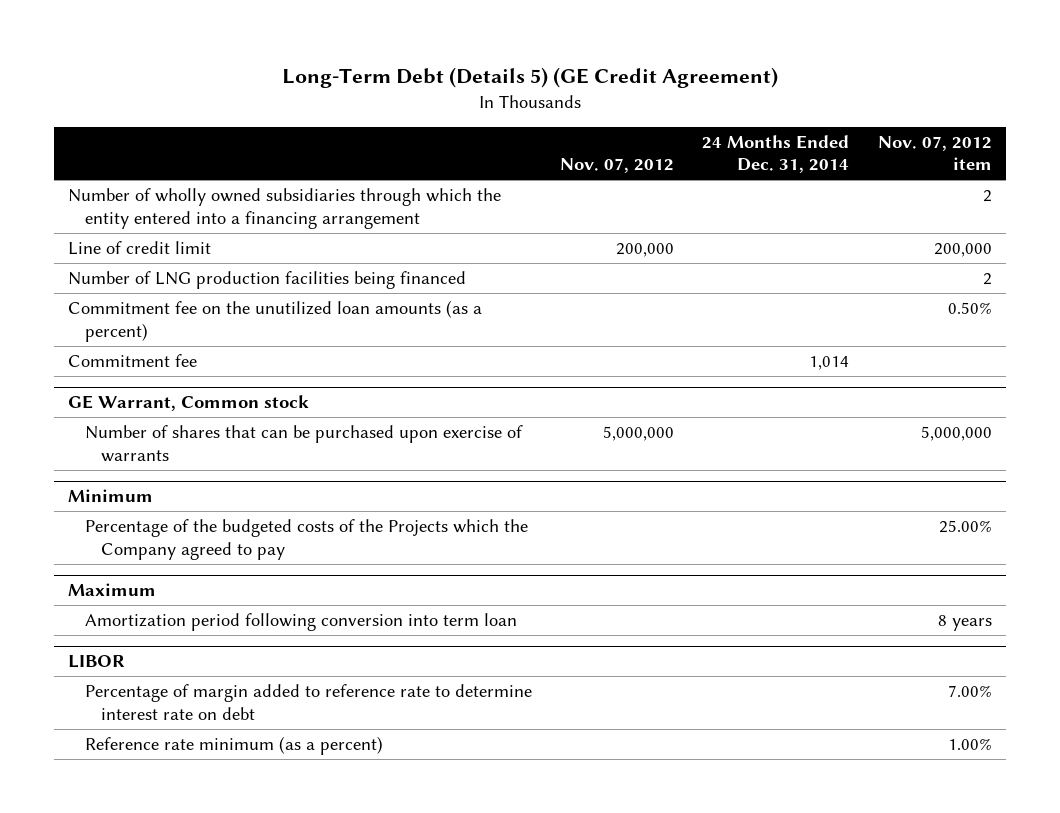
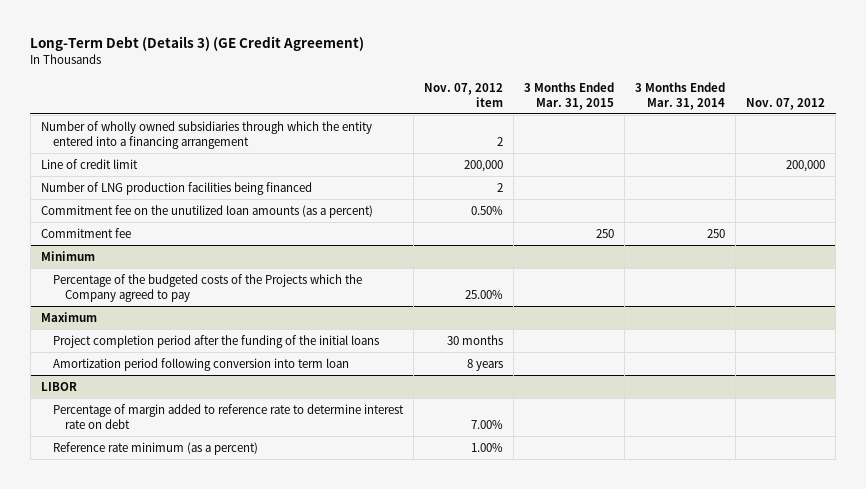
[281,66,778,88] Long-Term Debt (Details 5) (GE Credit Agreement) -> [30,36,365,52] Long-Term Debt (Details 3) (GE Credit Agreement)
[702,134,850,174] 24 Months Ended Dec. 31, 2014 -> none
none -> [523,81,614,110] 3 Months Ended Mar. 31, 2015
none -> [635,81,726,110] 3 Months Ended Mar. 31, 2014
[68,395,310,412] GE Warrant, Common stock -> none
[84,425,523,462] Number of shares that can be purchased upon exercise of warrants -> none
none -> [52,334,379,348] Project completion period after the funding of the initial loans

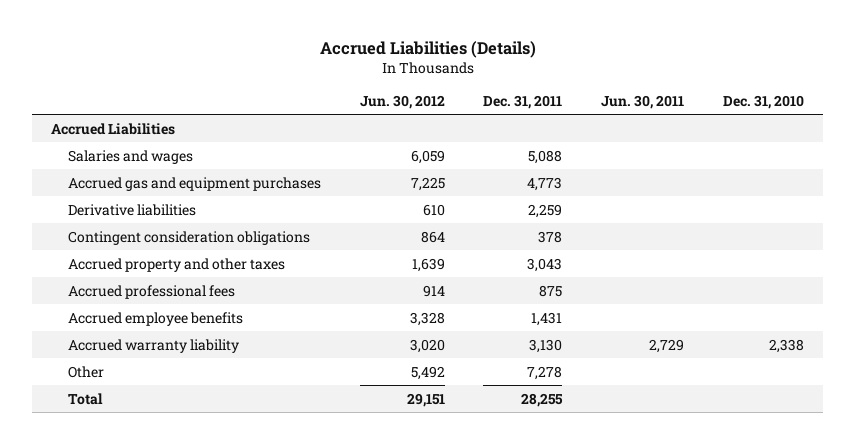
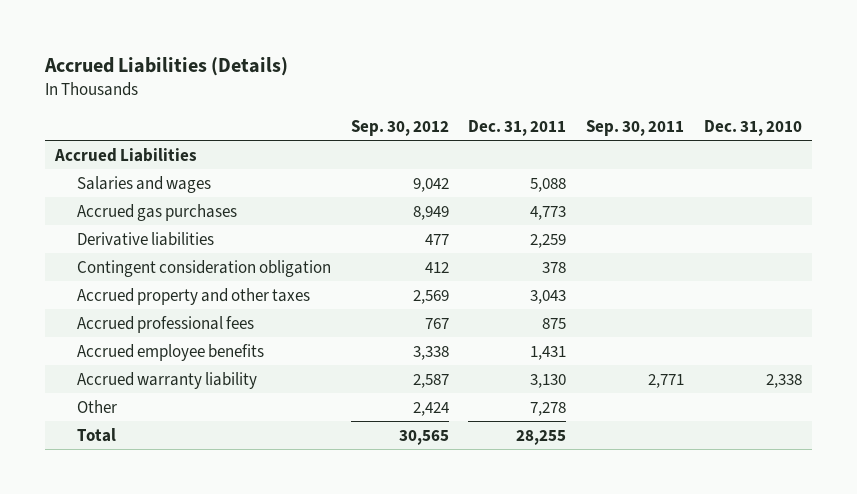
[359,94,445,109] Jun. 30, 2012 -> none
[601,94,685,109] Jun. 30, 2011 -> none
none -> [350,120,449,137] Sep. 30, 2012
none -> [586,120,685,137] Sep. 30, 2011
[68,176,322,191] Accrued gas and equipment purchases -> [76,203,237,221] Accrued gas purchases
[68,230,311,245] Contingent consideration obligations -> [76,259,331,277] Contingent consideration obligation

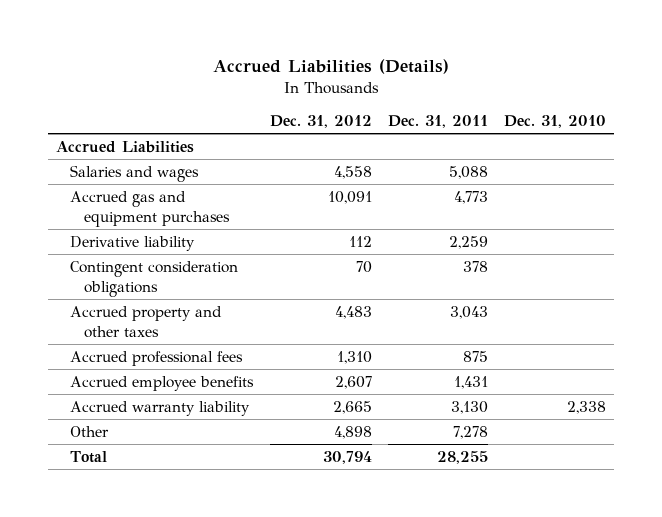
[350,120,449,137] Sep. 30, 2012 -> none
[586,120,685,137] Sep. 30, 2011 -> none
none -> [269,114,372,128] Dec. 31, 2012
[76,203,237,221] Accrued gas purchases -> [70,190,231,227] Accrued gas and equipment purchases
[76,231,214,246] Derivative liabilities -> [70,235,196,251] Derivative liability
[76,259,331,277] Contingent consideration obligation -> [70,260,239,297] Contingent consideration obligations

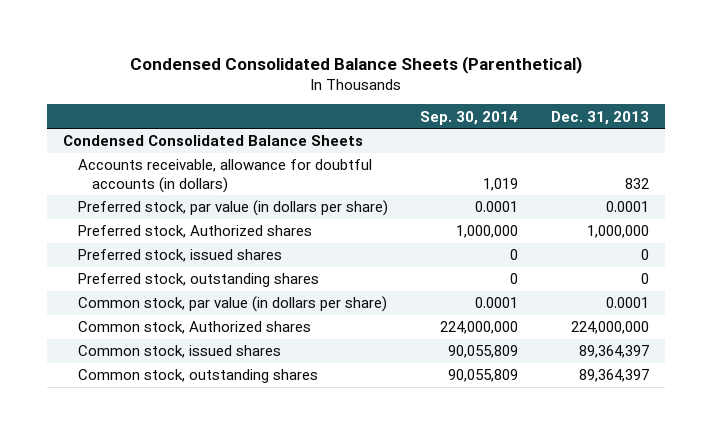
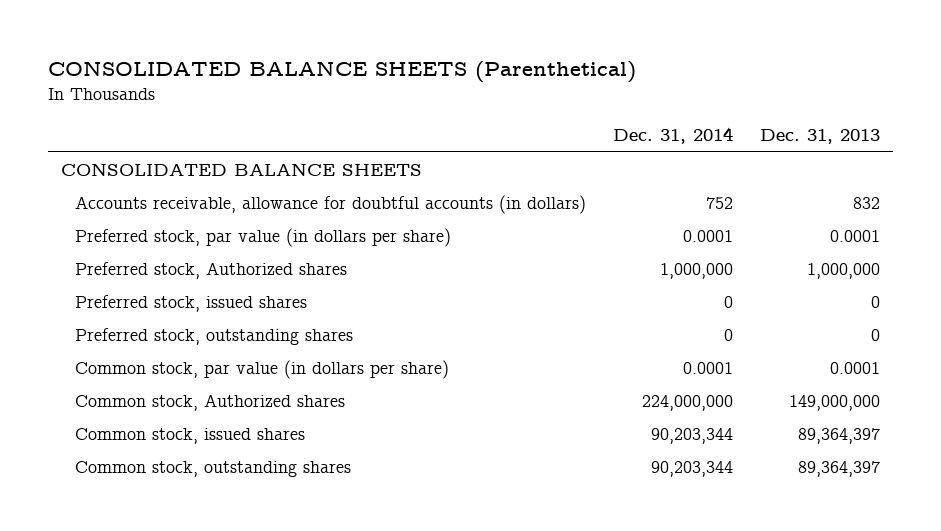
[130,55,583,74] Condensed Consolidated Balance Sheets (Parenthetical) -> [47,60,636,83] CONSOLIDATED BALANCE SHEETS (Parenthetical)
[420,110,519,125] Sep. 30, 2014 -> none
none -> [613,127,734,145] Dec. 31, 2014
[63,135,364,147] Condensed Consolidated Balance Sheets -> [61,162,423,176] CONSOLIDATED BALANCE SHEETS
[570,321,649,335] 224,000,000 -> [788,394,880,411] 149,000,000

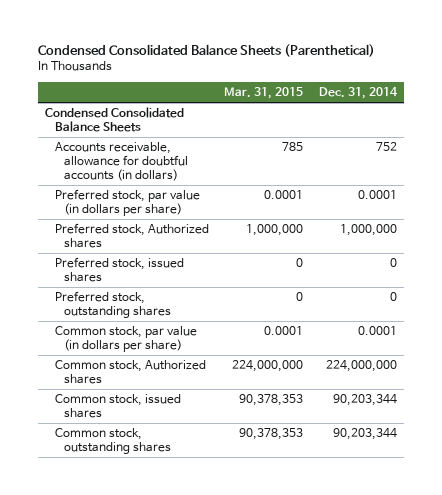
[47,60,636,83] CONSOLIDATED BALANCE SHEETS (Parenthetical) -> [37,44,375,58] Condensed Consolidated Balance Sheets (Parenthetical)
[759,129,880,145] Dec. 31, 2013 -> none
none -> [224,86,304,99] Mar. 31, 2015
[61,162,423,176] CONSOLIDATED BALANCE SHEETS -> [45,107,185,132] Condensed Consolidated Balance Sheets

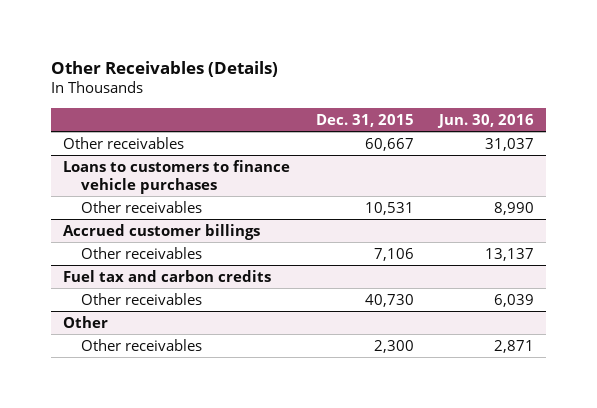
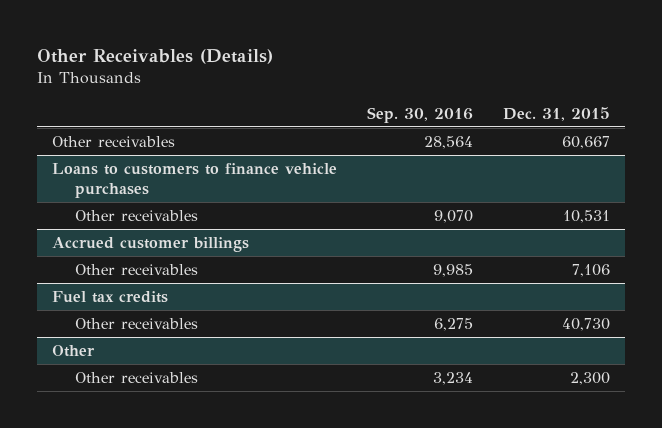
[436,113,534,128] Jun. 30, 2016 -> none
none -> [366,106,473,123] Sep. 30, 2016
[63,269,272,282] Fuel tax and carbon credits -> [51,291,168,304] Fuel tax credits

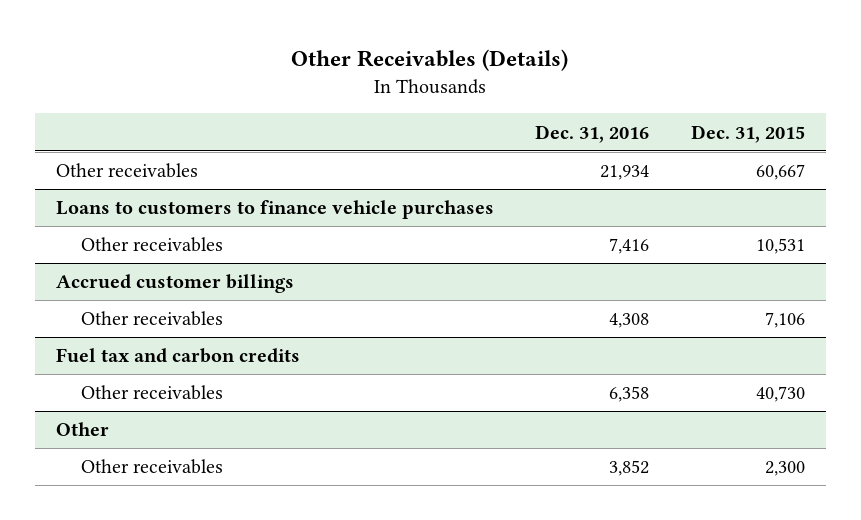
[366,106,473,123] Sep. 30, 2016 -> none
none -> [535,124,650,143] Dec. 31, 2016
[51,291,168,304] Fuel tax credits -> [55,348,300,364] Fuel tax and carbon credits

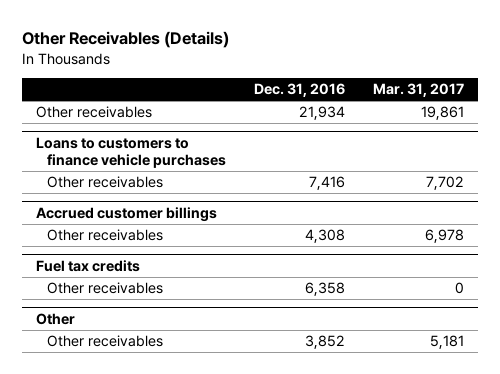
[690,124,805,143] Dec. 31, 2015 -> none
none -> [373,83,465,98] Mar. 31, 2017
[55,348,300,364] Fuel tax and carbon credits -> [35,259,140,272] Fuel tax credits

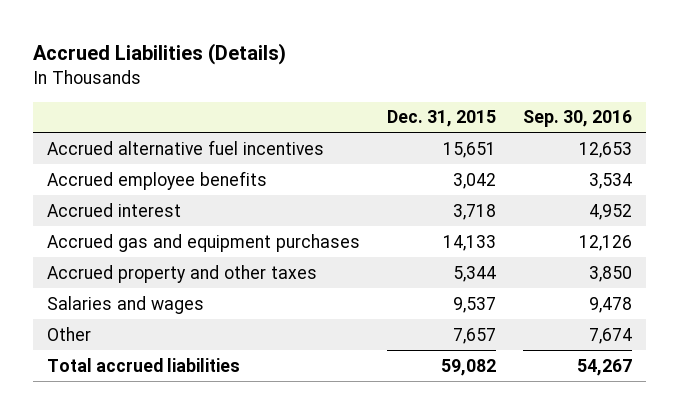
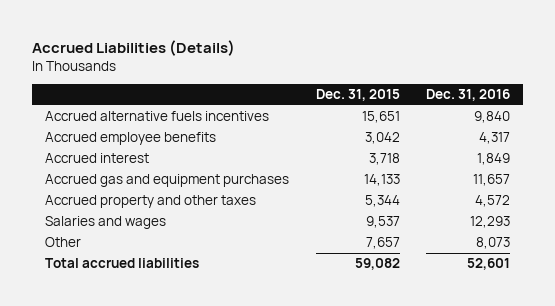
[523,110,633,128] Sep. 30, 2016 -> none
none -> [426,89,511,102] Dec. 31, 2016
[46,139,324,155] Accrued alternative fuel incentives -> [45,111,270,122] Accrued alternative fuels incentives

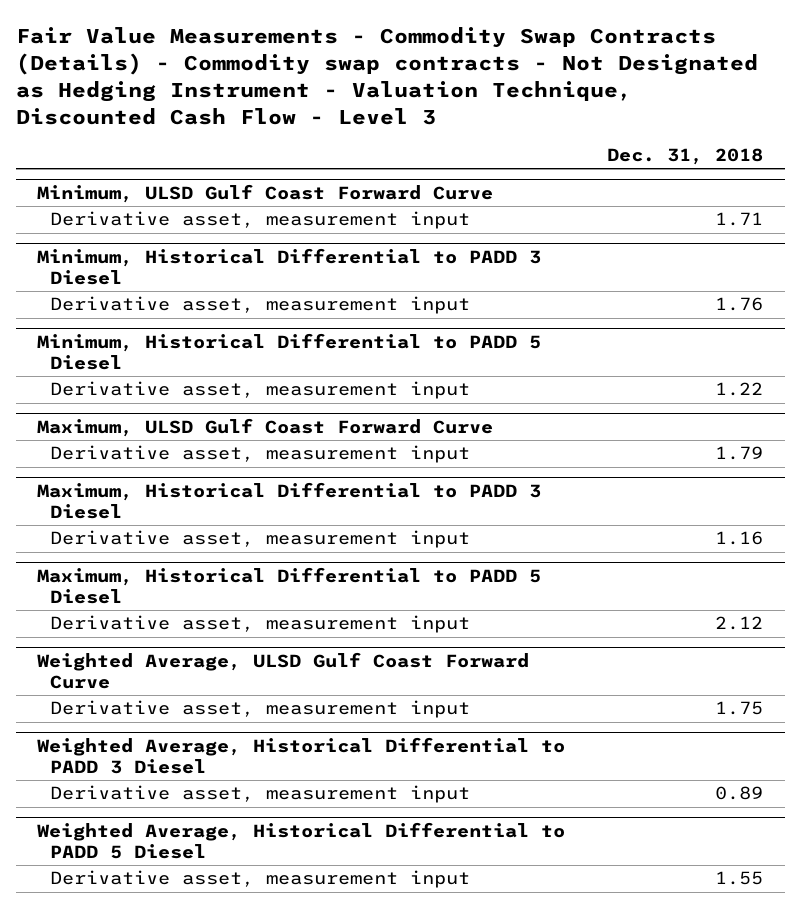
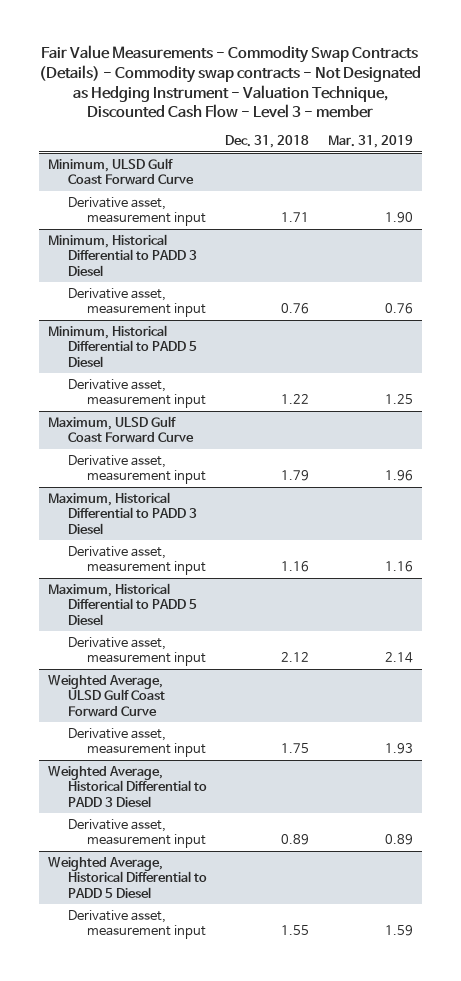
[15,26,758,126] Fair Value Measurements - Commodity Swap Contracts (Details) - Commodity swap contracts - Not Designated as Hedging Instrument - Valuation Technique, Discounted Cash Flow - Level 3 -> [39,45,422,119] Fair Value Measurements - Commodity Swap Contracts (Details) - Commodity swap contracts - Not Designated as Hedging Instrument - Valuation Technique, Discounted Cash Flow - Level 3 - member
none -> [327,135,413,149] Mar. 31, 2019
[715,297,764,312] 1.76 -> [281,303,310,315] 0.76

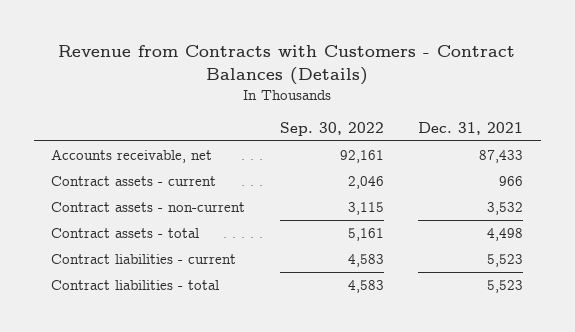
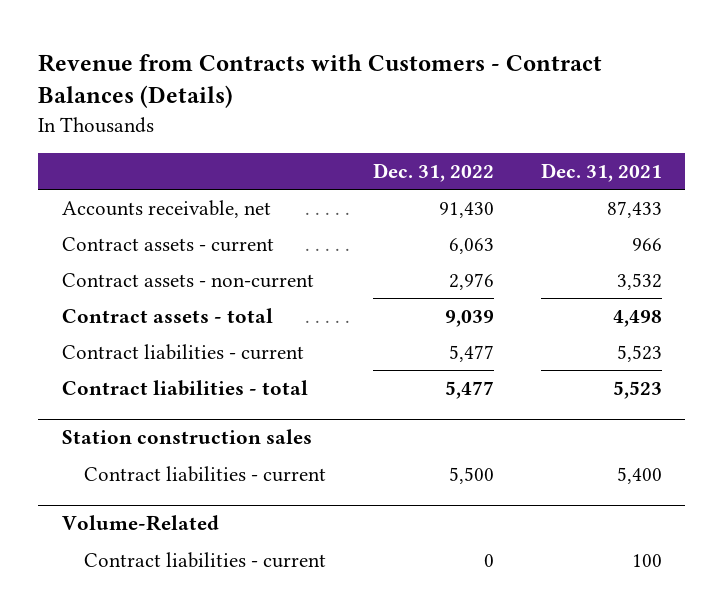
[279,122,384,137] Sep. 30, 2022 -> none
none -> [373,162,495,182] Dec. 31, 2022
none -> [61,429,312,445] Station construction sales
none -> [84,466,327,483] Contract liabilities - current
none -> [61,515,219,532] Volume-Related
none -> [84,552,327,569] Contract liabilities - current

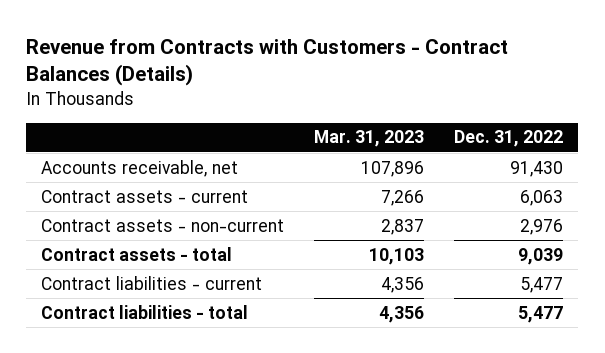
[540,162,662,182] Dec. 31, 2021 -> none
none -> [314,130,425,148] Mar. 31, 2023
[61,429,312,445] Station construction sales -> none
[84,466,327,483] Contract liabilities - current -> none
[61,515,219,532] Volume-Related -> none
[84,552,327,569] Contract liabilities - current -> none

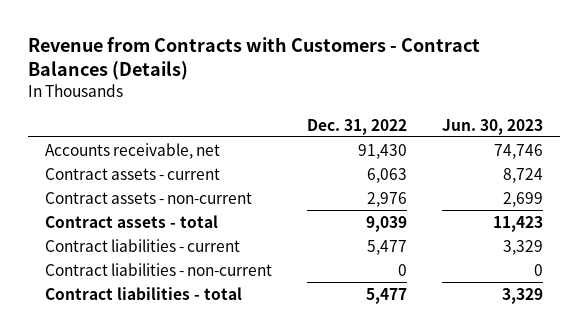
[314,130,425,148] Mar. 31, 2023 -> none
none -> [441,118,543,135] Jun. 30, 2023
none -> [45,262,273,276] Contract liabilities - non-current

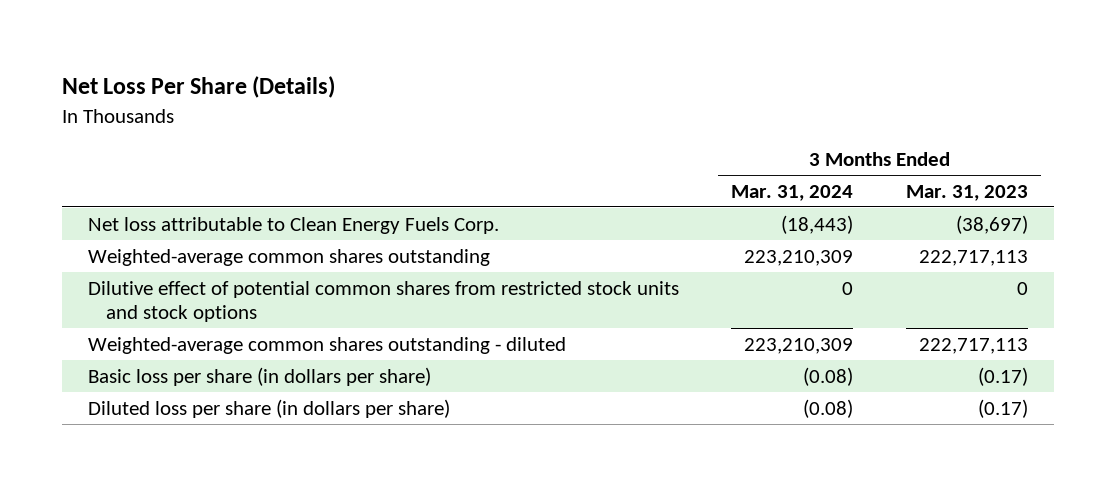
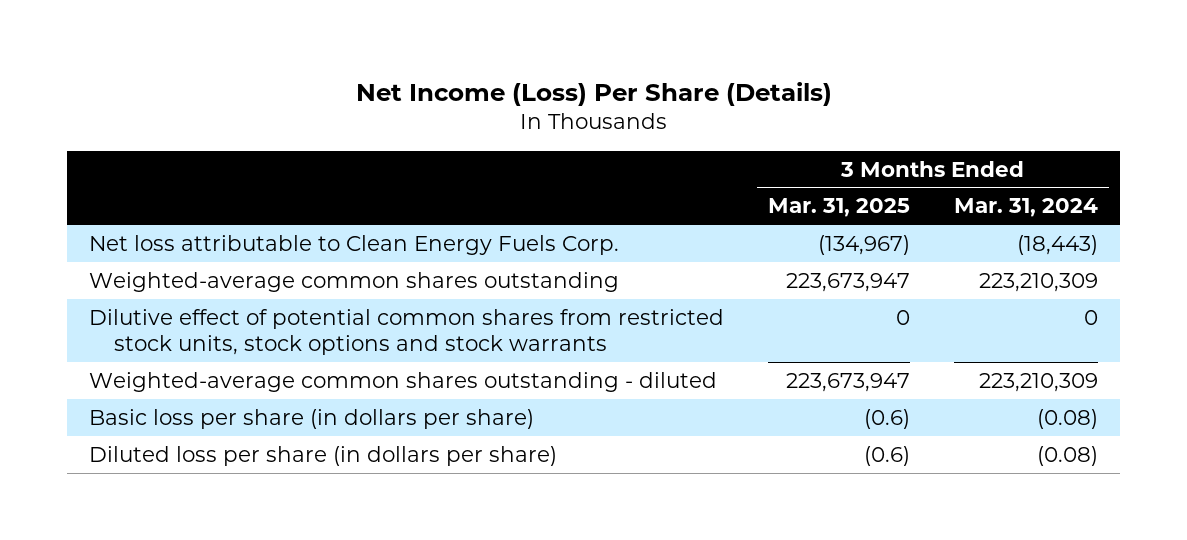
[61,76,335,99] Net Loss Per Share (Details) -> [355,81,832,106] Net Income (Loss) Per Share (Details)
[905,184,1028,201] Mar. 31, 2023 -> none
none -> [768,198,911,218] Mar. 31, 2025
[88,280,680,323] Dilutive effect of potential common shares from restricted stock units and stock options -> [89,308,725,356] Dilutive effect of potential common shares from restricted stock units, stock options and stock warrants

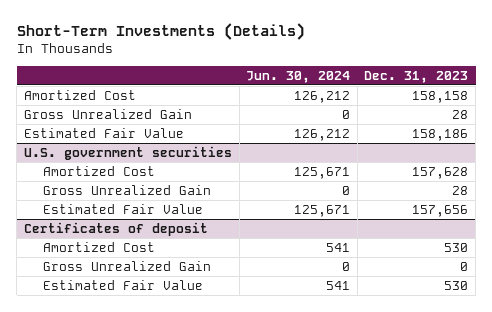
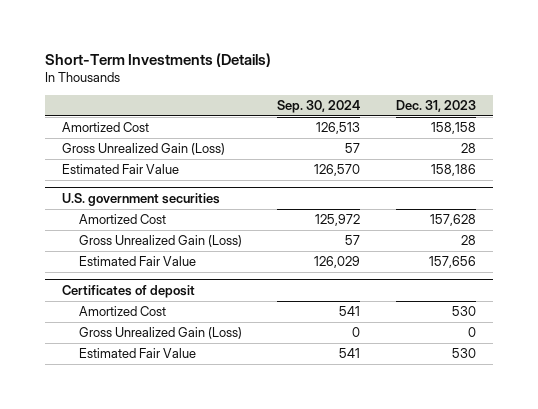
[246,70,351,83] Jun. 30, 2024 -> none
none -> [277,100,361,114] Sep. 30, 2024
[23,108,192,119] Gross Unrealized Gain -> [62,143,226,156] Gross Unrealized Gain (Loss)
[43,184,212,195] Gross Unrealized Gain -> [78,235,242,248] Gross Unrealized Gain (Loss)
[43,260,212,271] Gross Unrealized Gain -> [78,327,242,340] Gross Unrealized Gain (Loss)

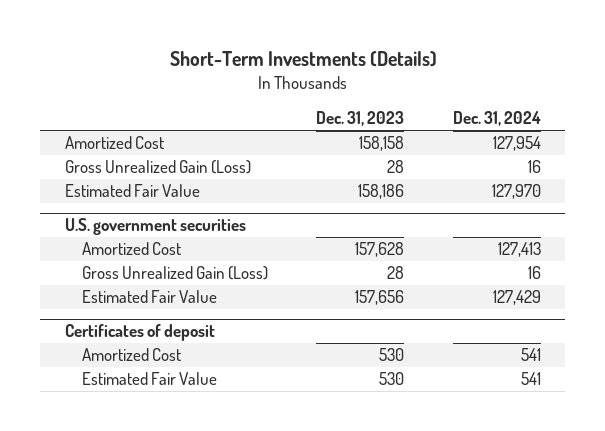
[277,100,361,114] Sep. 30, 2024 -> none
none -> [452,111,541,127] Dec. 31, 2024
[78,327,242,340] Gross Unrealized Gain (Loss) -> none

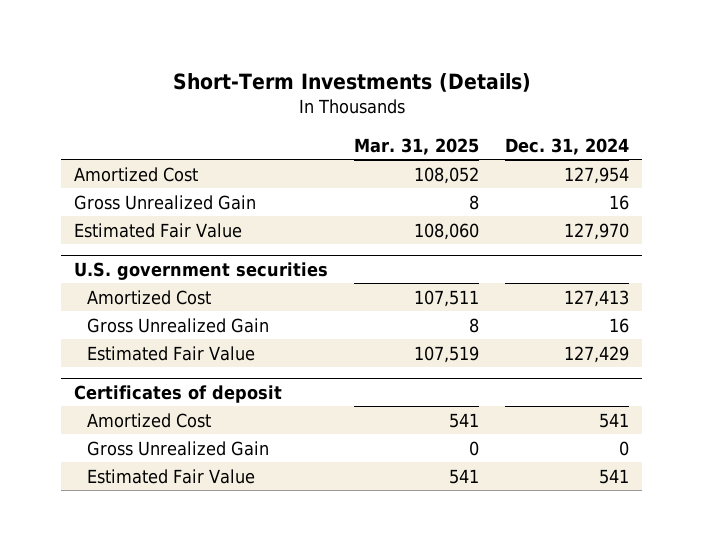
[316,111,405,127] Dec. 31, 2023 -> none
none -> [354,137,480,155] Mar. 31, 2025
[64,160,251,175] Gross Unrealized Gain (Loss) -> [74,194,257,210] Gross Unrealized Gain
[81,266,268,281] Gross Unrealized Gain (Loss) -> [87,317,270,333] Gross Unrealized Gain
none -> [87,440,270,456] Gross Unrealized Gain

